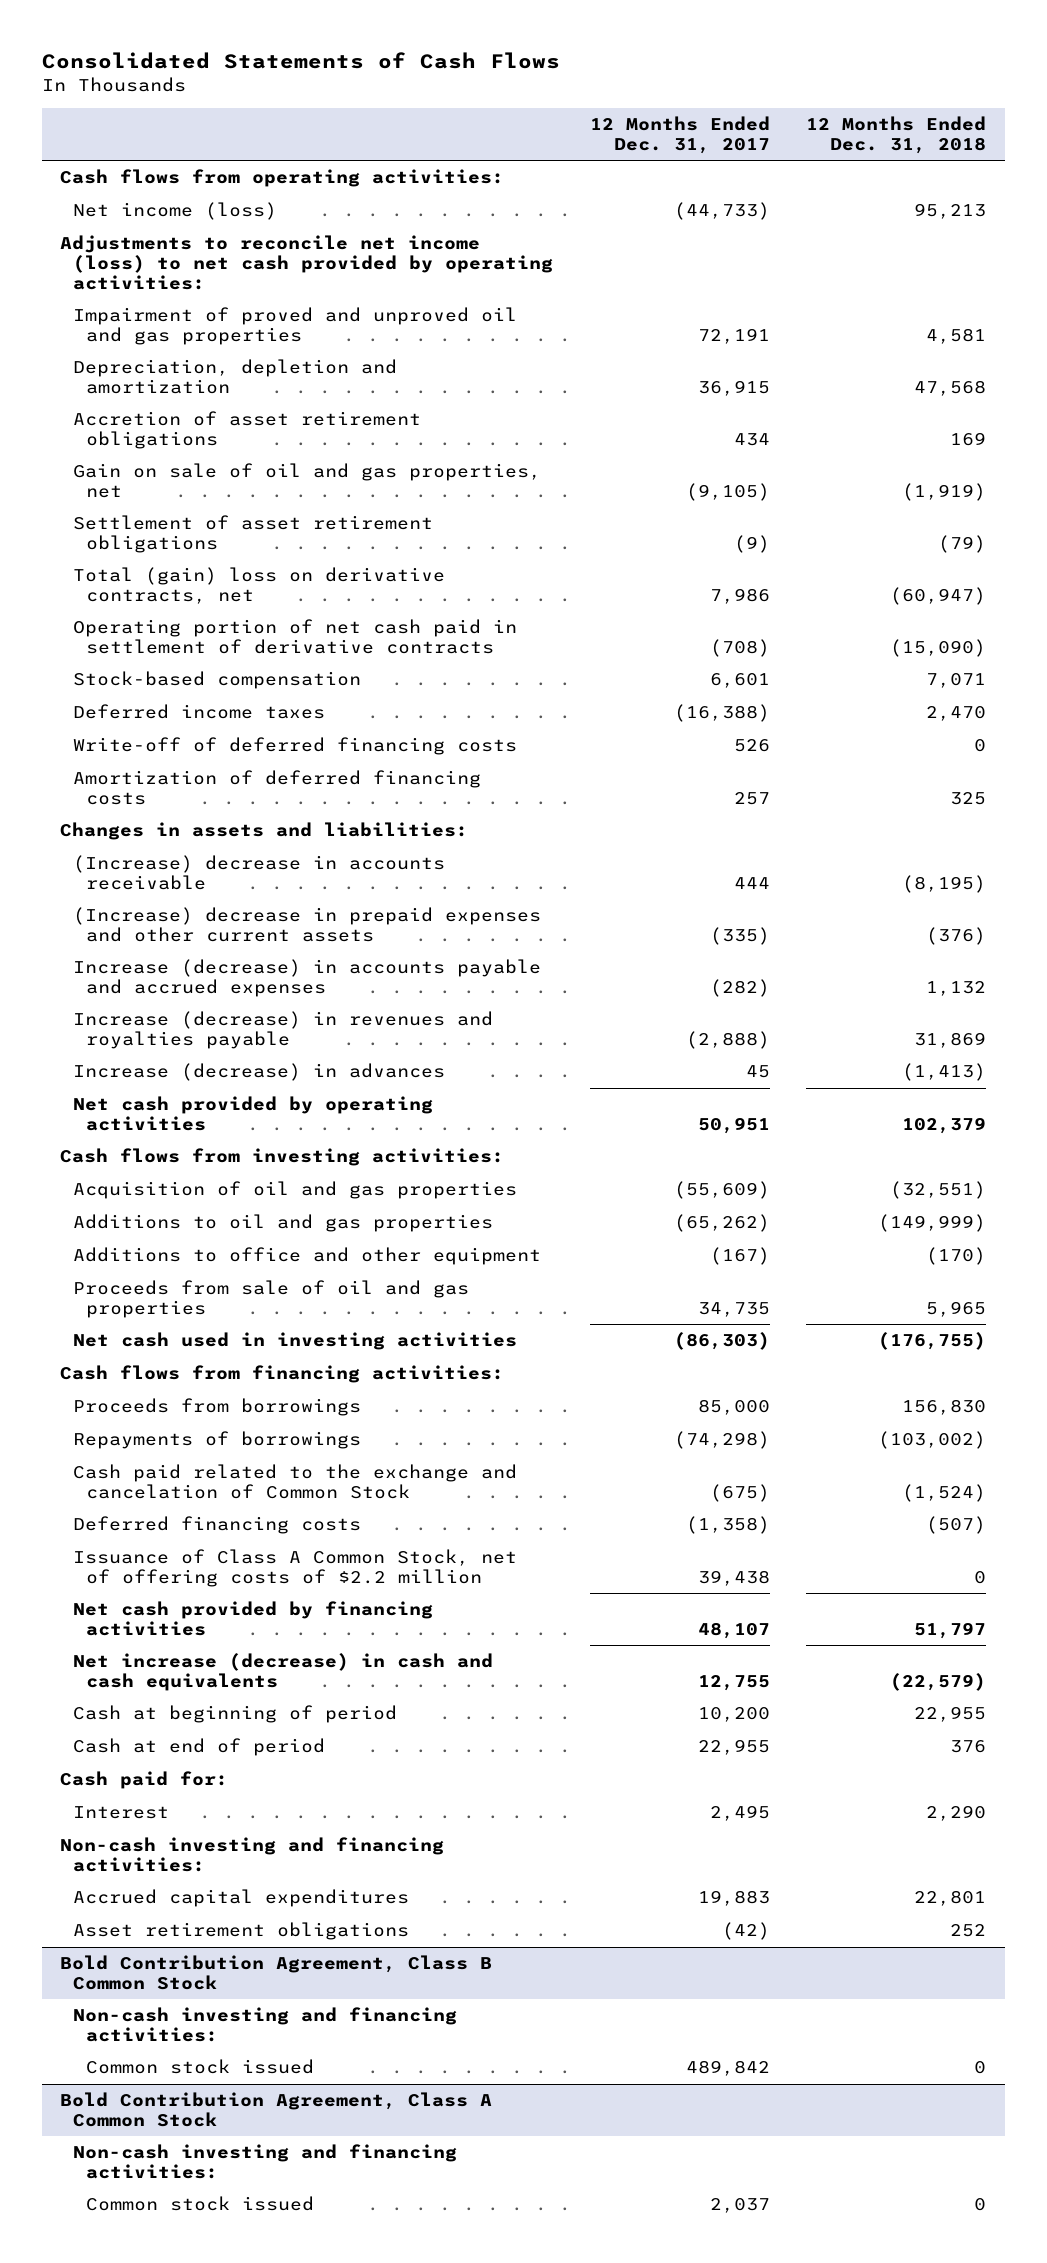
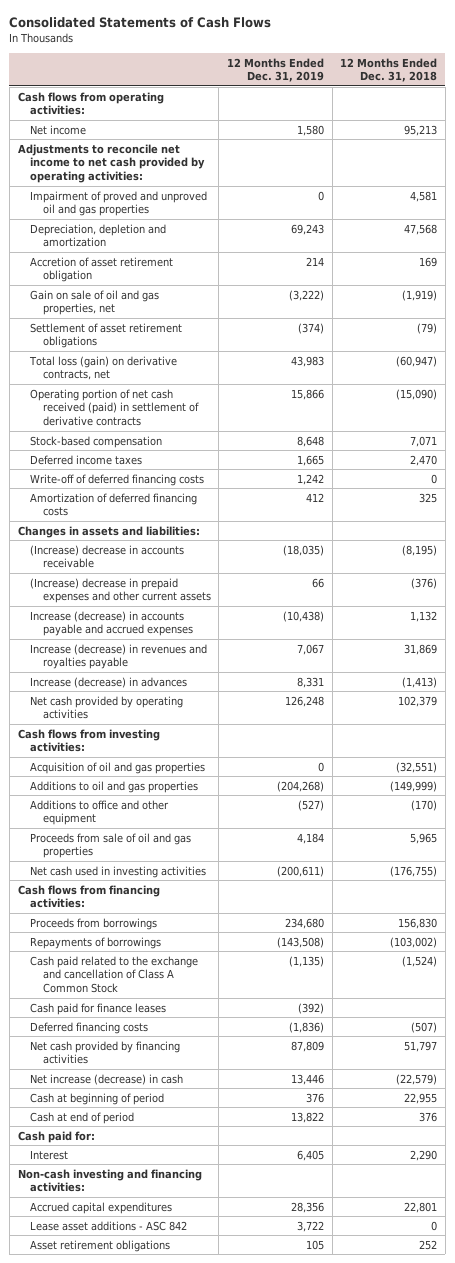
[589,116,770,155] 12 Months Ended Dec. 31, 2017 -> none
none -> [227,57,325,83] 12 Months Ended Dec. 31, 2019
[72,202,277,221] Net income (loss) -> [30,124,87,135] Net income
[60,235,553,290] Adjustments to reconcile net income (loss) to net cash provided by operating activities: -> [17,143,206,183] Adjustments to reconcile net income to net cash provided by operating activities:
[72,411,421,449] Accretion of asset retirement obligations -> [30,256,174,283] Accretion of asset retirement obligation
[72,567,445,604] Total (gain) loss on derivative contracts, net -> [29,355,178,381] Total loss (gain) on derivative contracts, net
[72,619,517,654] Operating portion of net cash paid in settlement of derivative contracts -> [30,388,199,426] Operating portion of net cash received (paid) in settlement of derivative contracts
[72,1464,517,1499] Cash paid related to the exchange and cancelation of Common Stock -> [30,955,199,993] Cash paid related to the exchange and cancellation of Class A Common Stock
none -> [30,1002,167,1015] Cash paid for finance leases
[72,1549,517,1587] Issuance of Class A Common Stock, net of offering costs of $2.2 million -> none
[72,1653,493,1691] Net increase (decrease) in cash and cash equivalents -> [30,1073,184,1085] Net increase (decrease) in cash
none -> [30,1220,188,1231] Lease asset additions - ASC 842
[60,1955,493,1990] Bold Contribution Agreement, Class B Common Stock -> none
[72,2007,457,2042] Non-cash investing and financing activities: -> none
[85,2059,314,2075] Common stock issued -> none
[60,2092,493,2127] Bold Contribution Agreement, Class A Common Stock -> none
[72,2144,457,2179] Non-cash investing and financing activities: -> none
[85,2196,314,2212] Common stock issued -> none

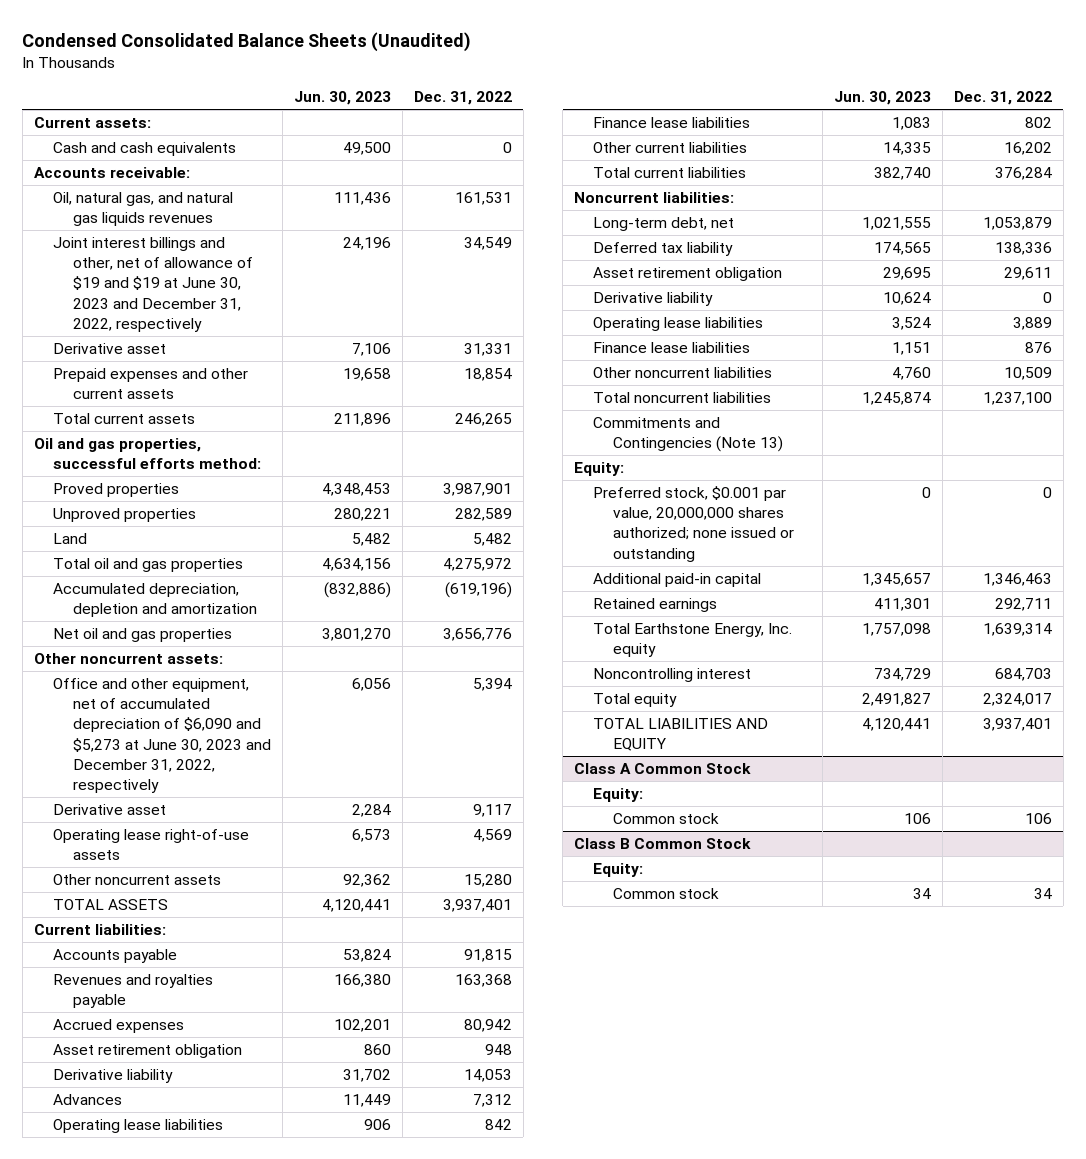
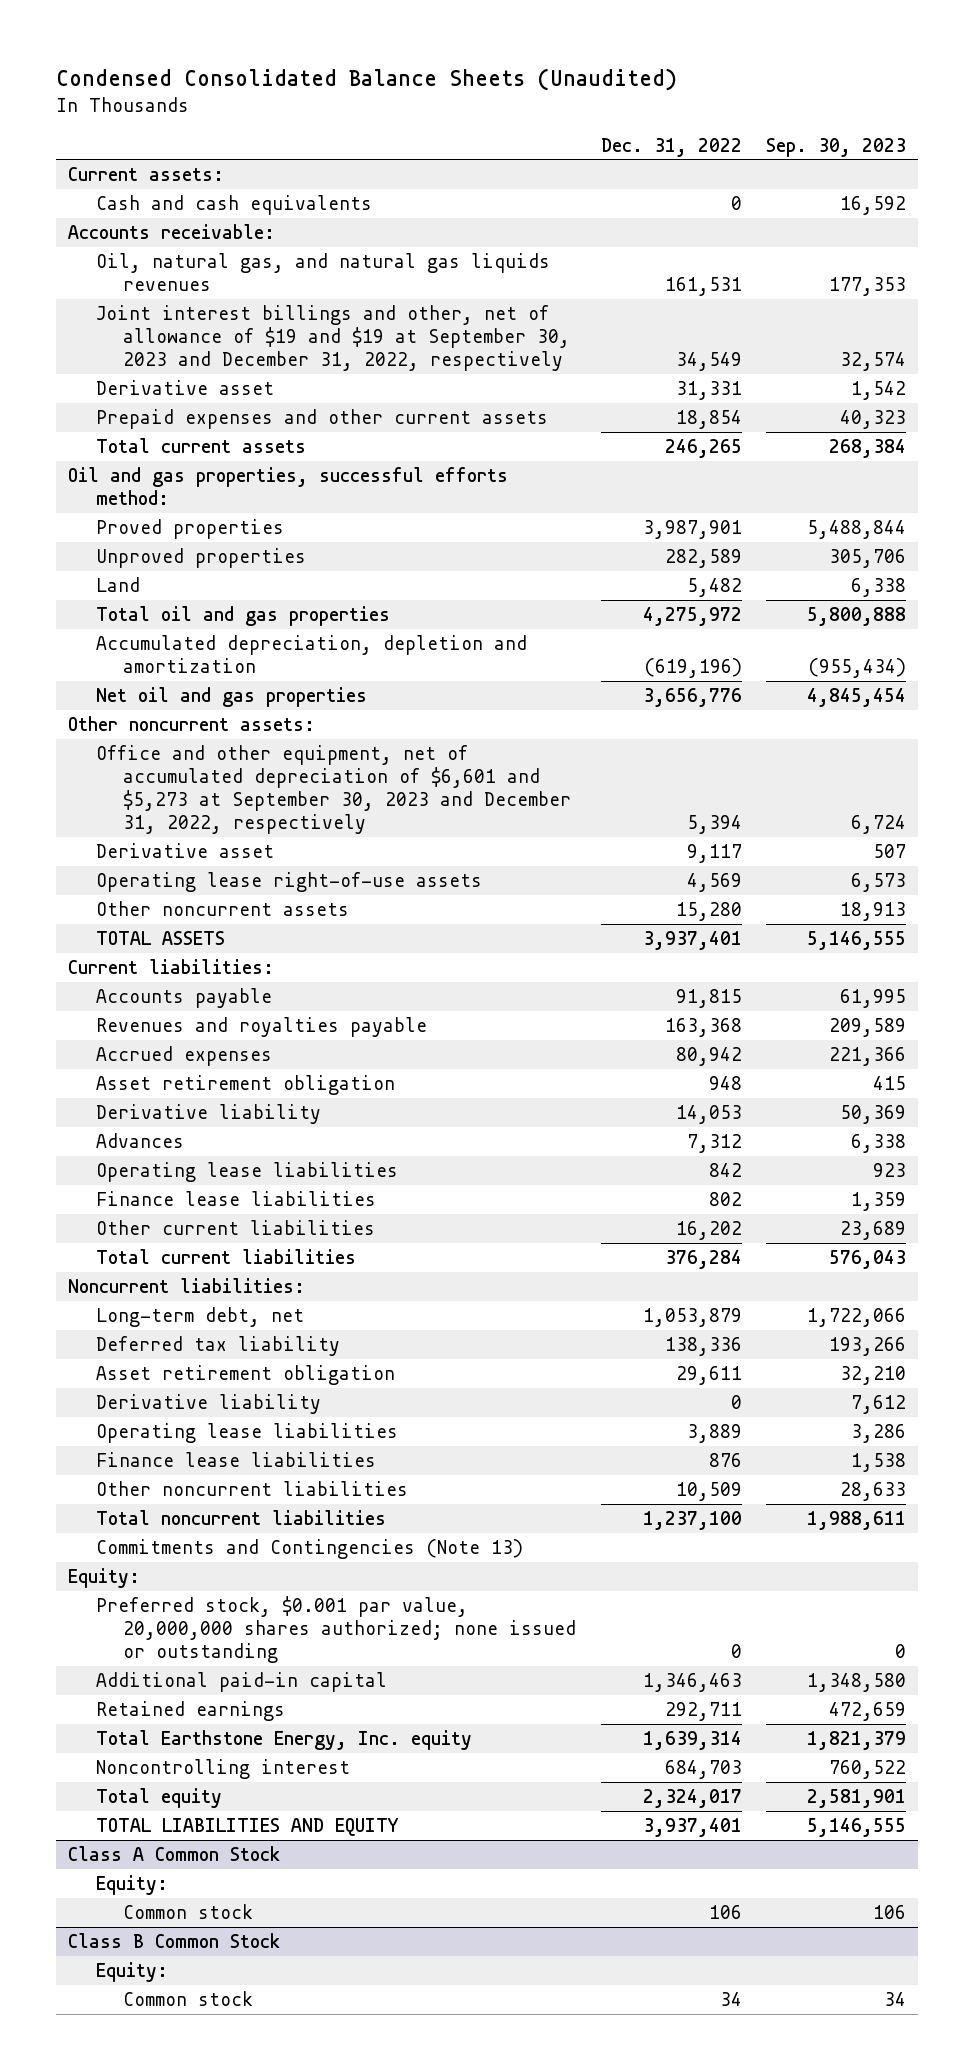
[293,91,391,106] Jun. 30, 2023 -> none
none -> [765,137,906,157] Sep. 30, 2023
[53,237,253,332] Joint interest billings and other, net of allowance of $19 and $19 at June 30, 2023 and December 31, 2022, respectively -> [95,304,571,372] Joint interest billings and other, net of allowance of $19 and $19 at September 30, 2023 and December 31, 2022, respectively
[53,678,271,793] Office and other equipment, net of accumulated depreciation of $6,090 and $5,273 at June 30, 2023 and December 31, 2022, respectively -> [95,744,572,835] Office and other equipment, net of accumulated depreciation of $6,601 and $5,273 at September 30, 2023 and December 31, 2022, respectively

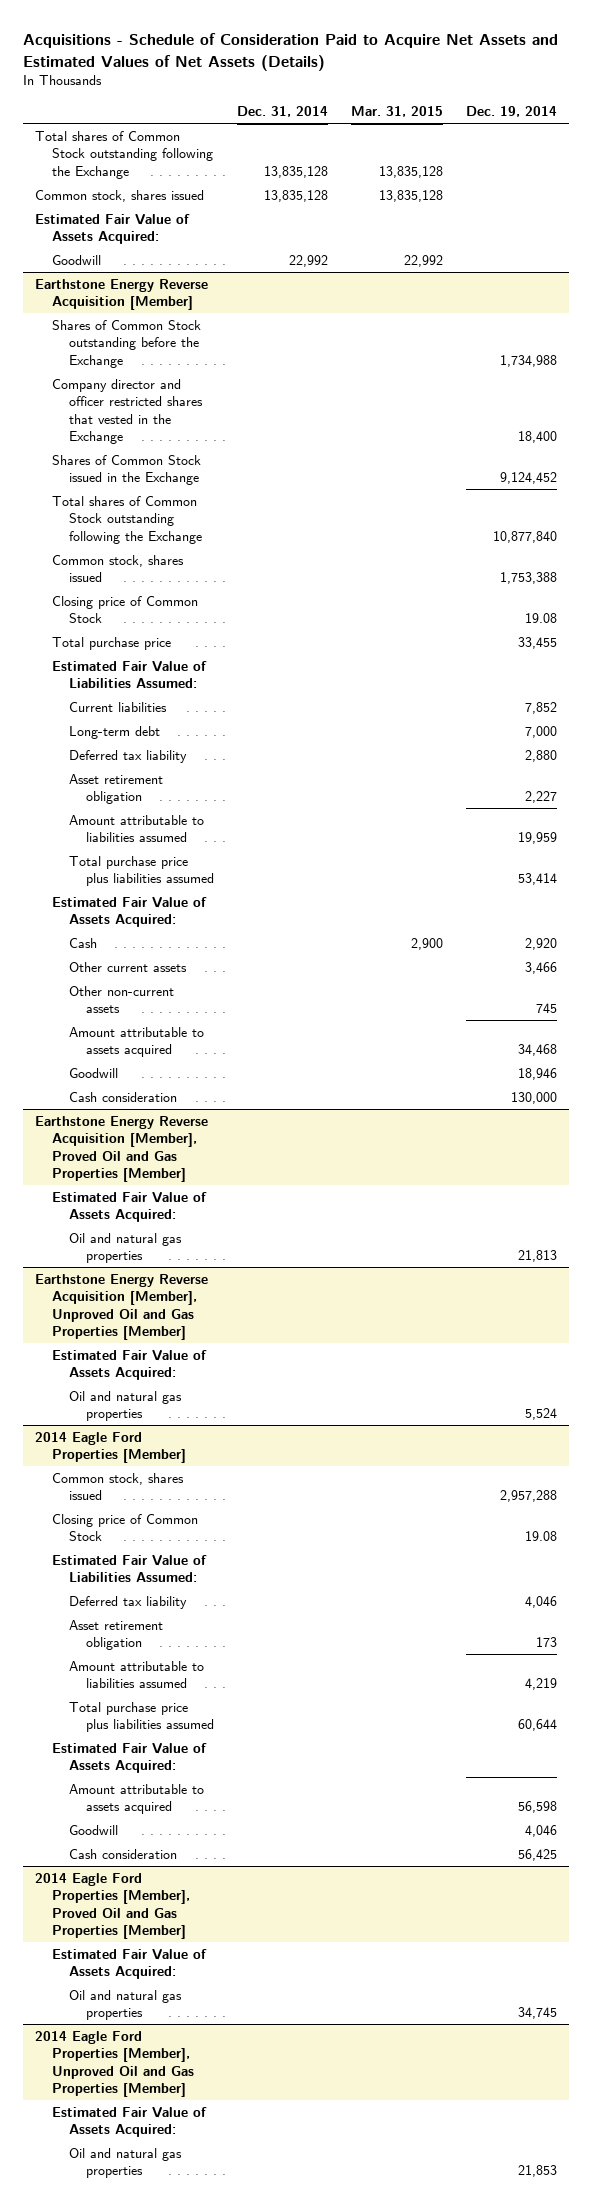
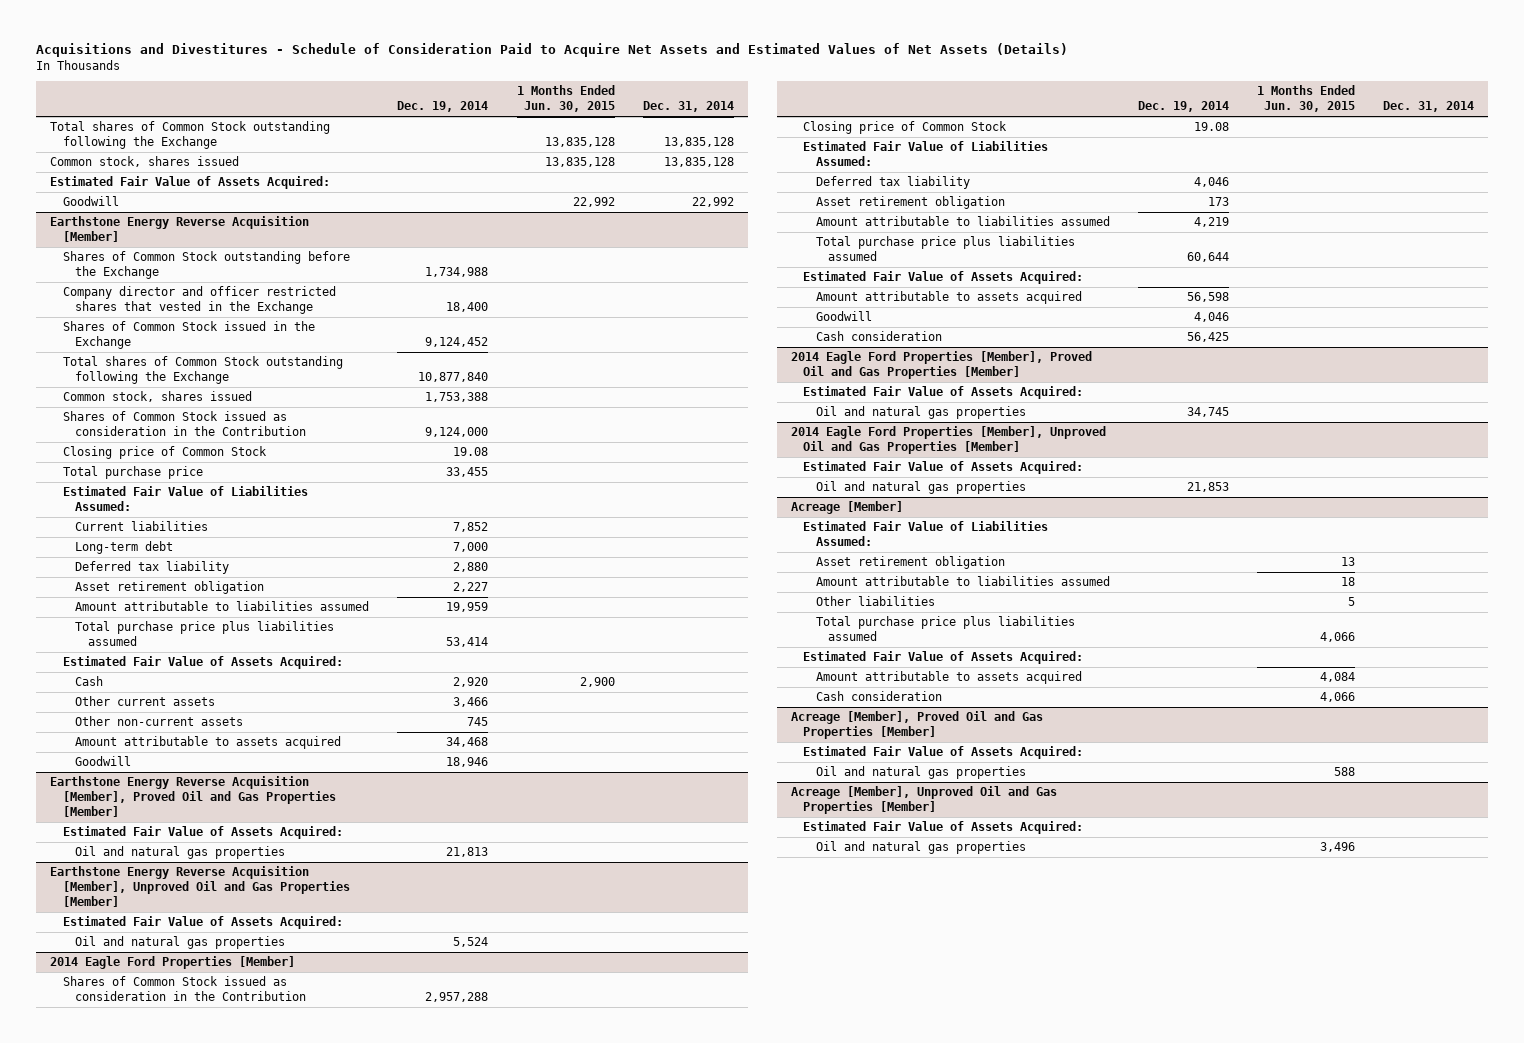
[23,32,559,71] Acquisitions - Schedule of Consideration Paid to Acquire Net Assets and Estimated Values of Net Assets (Details) -> [36,43,1069,58] Acquisitions and Divestitures - Schedule of Consideration Paid to Acquire Net Assets and Estimated Values of Net Assets (Details)
[351,106,444,118] Mar. 31, 2015 -> none
none -> [516,85,615,113] 1 Months Ended Jun. 30, 2015
none -> [62,411,307,437] Shares of Common Stock issued as consideration in the Contribution
[69,1091,178,1102] Cash consideration -> none
[51,1472,184,1501] Common stock, shares issued -> [62,976,307,1002] Shares of Common Stock issued as consideration in the Contribution
none -> [790,501,903,515] Acreage [Member]
none -> [803,521,1049,547] Estimated Fair Value of Liabilities Assumed:
none -> [815,556,1005,570] Asset retirement obligation
none -> [815,576,1110,587] Amount attributable to liabilities assumed
none -> [815,596,935,607] Other liabilities
none -> [815,616,1075,642] Total purchase price plus liabilities assumed
none -> [803,651,1084,665] Estimated Fair Value of Assets Acquired:
none -> [815,671,1082,685] Amount attributable to assets acquired
none -> [815,691,942,702] Cash consideration
none -> [790,711,1043,740] Acreage [Member], Proved Oil and Gas Properties [Member]
none -> [803,746,1084,760] Estimated Fair Value of Assets Acquired:
none -> [815,766,1026,780] Oil and natural gas properties
none -> [790,786,1057,815] Acreage [Member], Unproved Oil and Gas Properties [Member]
none -> [803,821,1084,835] Estimated Fair Value of Assets Acquired:
none -> [815,841,1026,855] Oil and natural gas properties

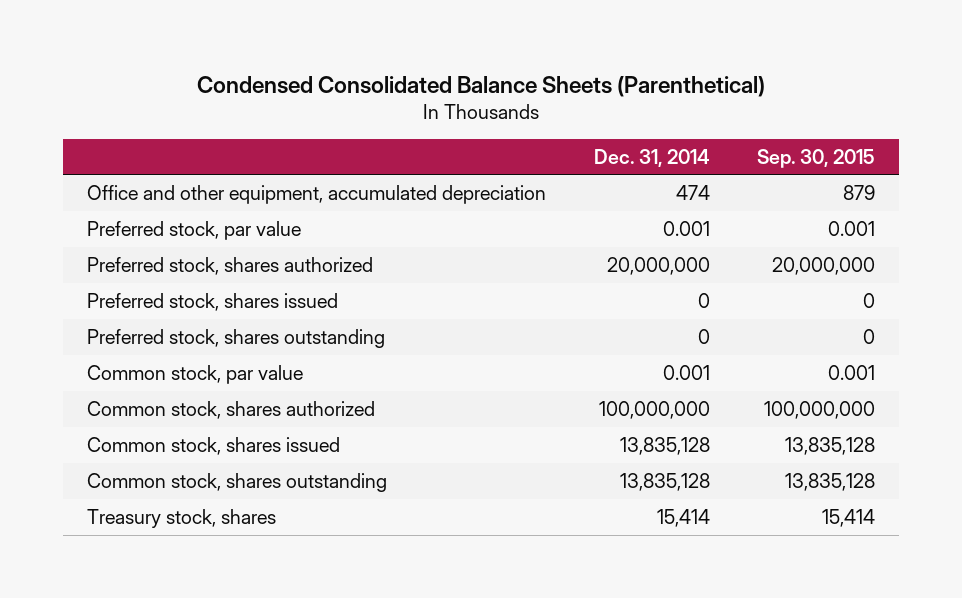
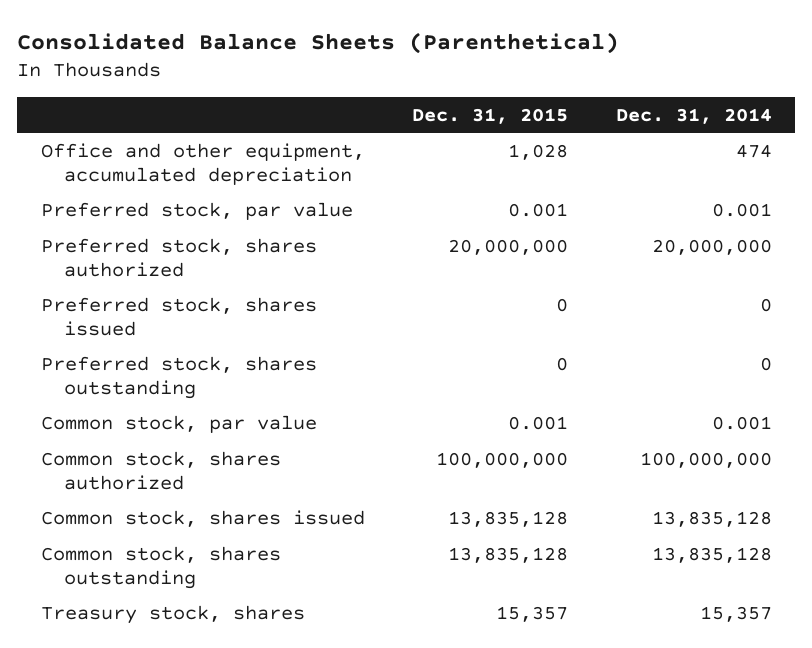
[197,76,766,98] Condensed Consolidated Balance Sheets (Parenthetical) -> [16,31,619,54] Consolidated Balance Sheets (Parenthetical)
[757,148,876,168] Sep. 30, 2015 -> none
none -> [412,107,569,124] Dec. 31, 2015
[656,508,710,527] 15,414 -> [699,605,772,622] 15,357

